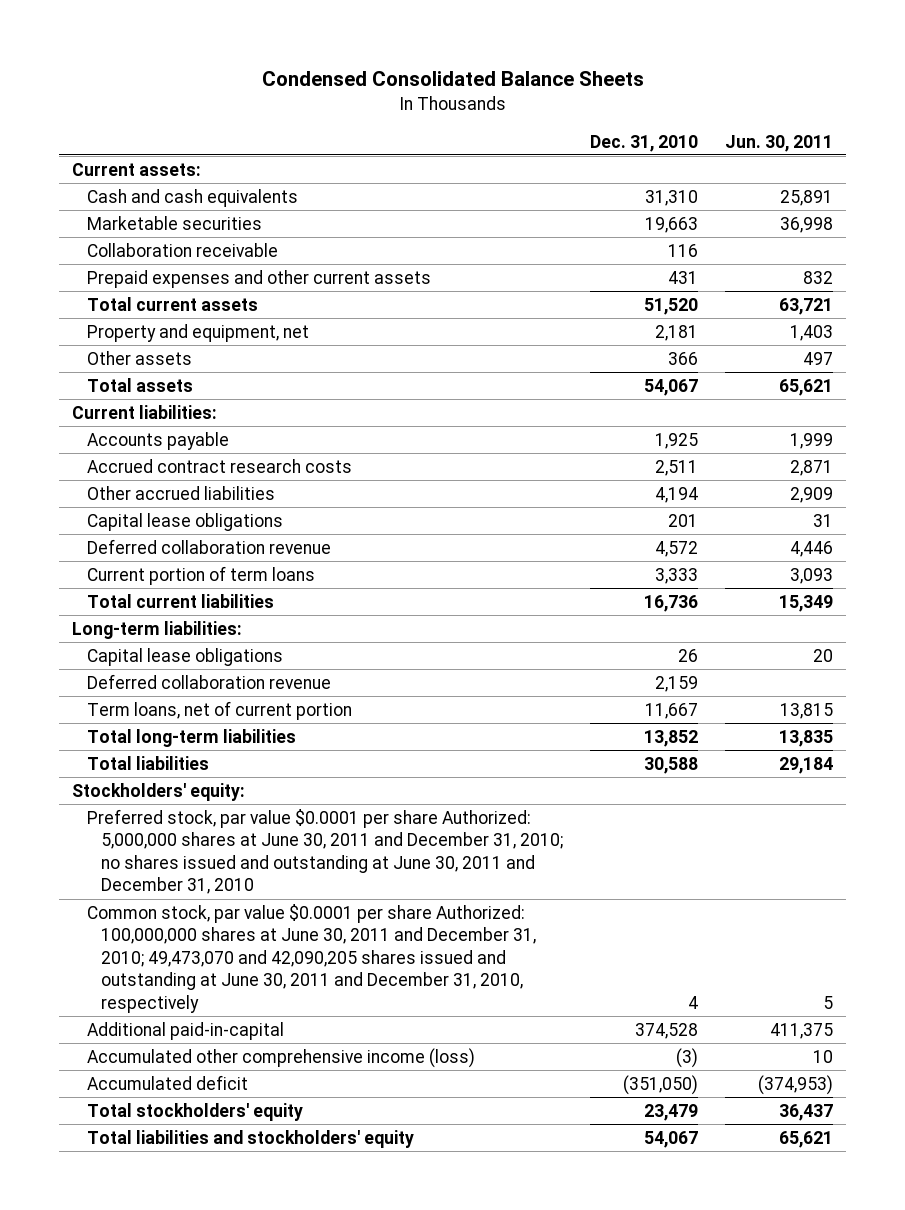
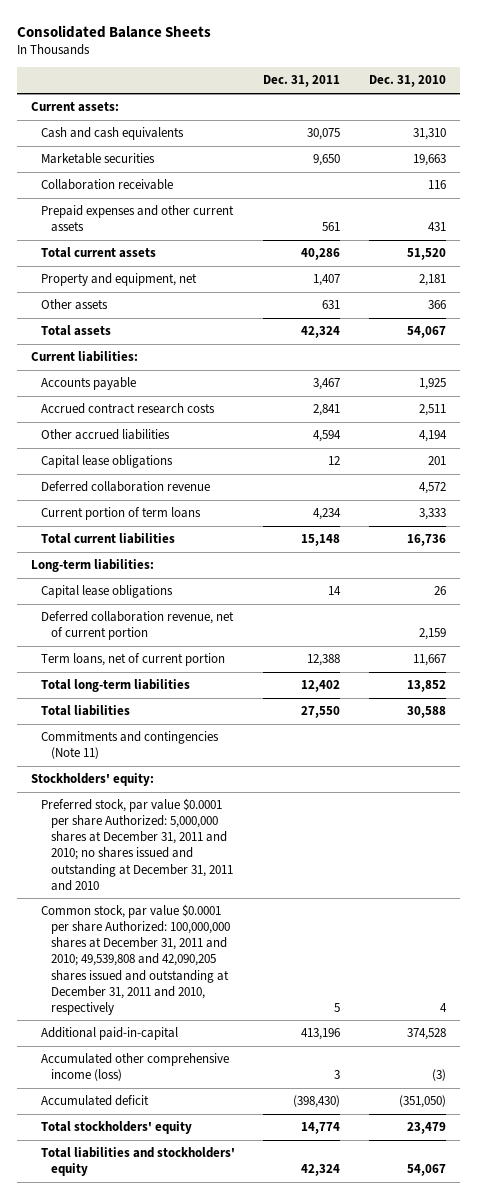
[261,71,644,87] Condensed Consolidated Balance Sheets -> [16,24,211,38] Consolidated Balance Sheets
[724,134,833,152] Jun. 30, 2011 -> none
none -> [263,75,341,88] Dec. 31, 2011
[86,673,331,689] Deferred collaboration revenue -> [40,611,234,641] Deferred collaboration revenue, net of current portion
none -> [40,731,219,760] Commitments and contingencies (Note 11)
[86,808,564,895] Preferred stock, par value $0.0001 per share Authorized: 5,000,000 shares at June 30, 2011 and December 31, 2010; no shares issued and outstanding at June 30, 2011 and December 31, 2010 -> [40,798,233,891] Preferred stock, par value $0.0001 per share Authorized: 5,000,000 shares at December 31, 2011 and 2010; no shares issued and outstanding at December 31, 2011 and 2010
[86,903,537,1013] Common stock, par value $0.0001 per share Authorized: 100,000,000 shares at June 30, 2011 and December 31, 2010; 49,473,070 and 42,090,205 shares issued and outstanding at June 30, 2011 and December 31, 2010, respectively -> [40,904,230,1015] Common stock, par value $0.0001 per share Authorized: 100,000,000 shares at December 31, 2011 and 2010; 49,539,808 and 42,090,205 shares issued and outstanding at December 31, 2011 and 2010, respectively

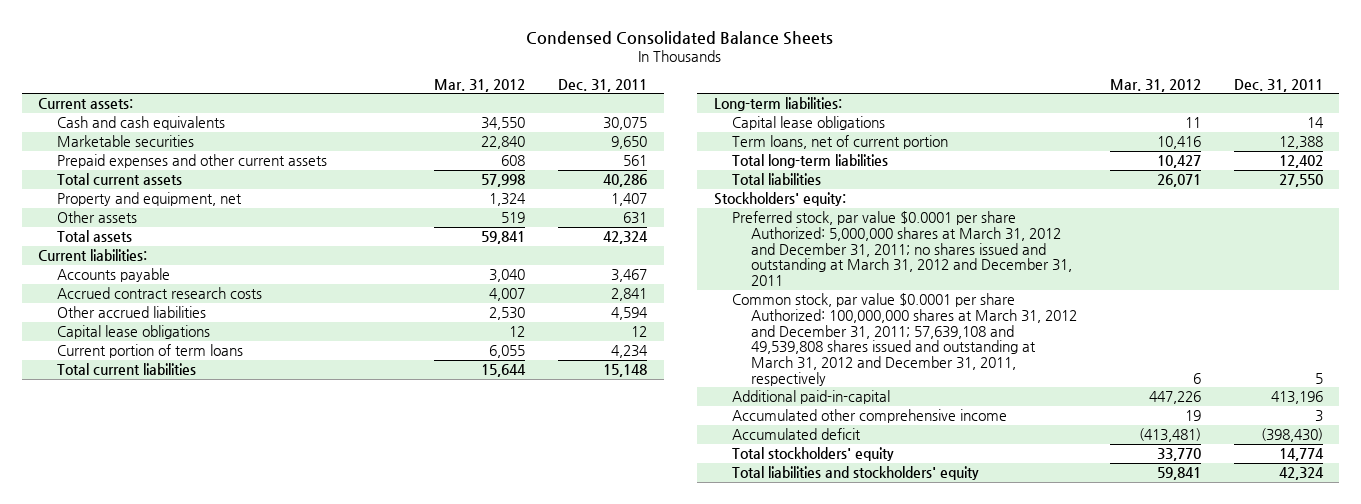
[16,24,211,38] Consolidated Balance Sheets -> [526,30,834,45] Condensed Consolidated Balance Sheets
[368,75,446,88] Dec. 31, 2010 -> none
none -> [434,78,526,92] Mar. 31, 2012
[40,179,173,191] Collaboration receivable -> none
[40,481,210,493] Deferred collaboration revenue -> none
[40,611,234,641] Deferred collaboration revenue, net of current portion -> none
[40,731,219,760] Commitments and contingencies (Note 11) -> none
[40,798,233,891] Preferred stock, par value $0.0001 per share Authorized: 5,000,000 shares at December 31, 2011 and 2010; no shares issued and outstanding at December 31, 2011 and 2010 -> [732,211,1072,286] Preferred stock, par value $0.0001 per share Authorized: 5,000,000 shares at March 31, 2012 and December 31, 2011; no shares issued and outstanding at March 31, 2012 and December 31, 2011
[40,904,230,1015] Common stock, par value $0.0001 per share Authorized: 100,000,000 shares at December 31, 2011 and 2010; 49,539,808 and 42,090,205 shares issued and outstanding at December 31, 2011 and 2010, respectively -> [732,293,1077,386] Common stock, par value $0.0001 per share Authorized: 100,000,000 shares at March 31, 2012 and December 31, 2011; 57,639,108 and 49,539,808 shares issued and outstanding at March 31, 2012 and December 31, 2011, respectively
[40,1053,229,1082] Accumulated other comprehensive income (loss) -> [732,409,1008,424] Accumulated other comprehensive income

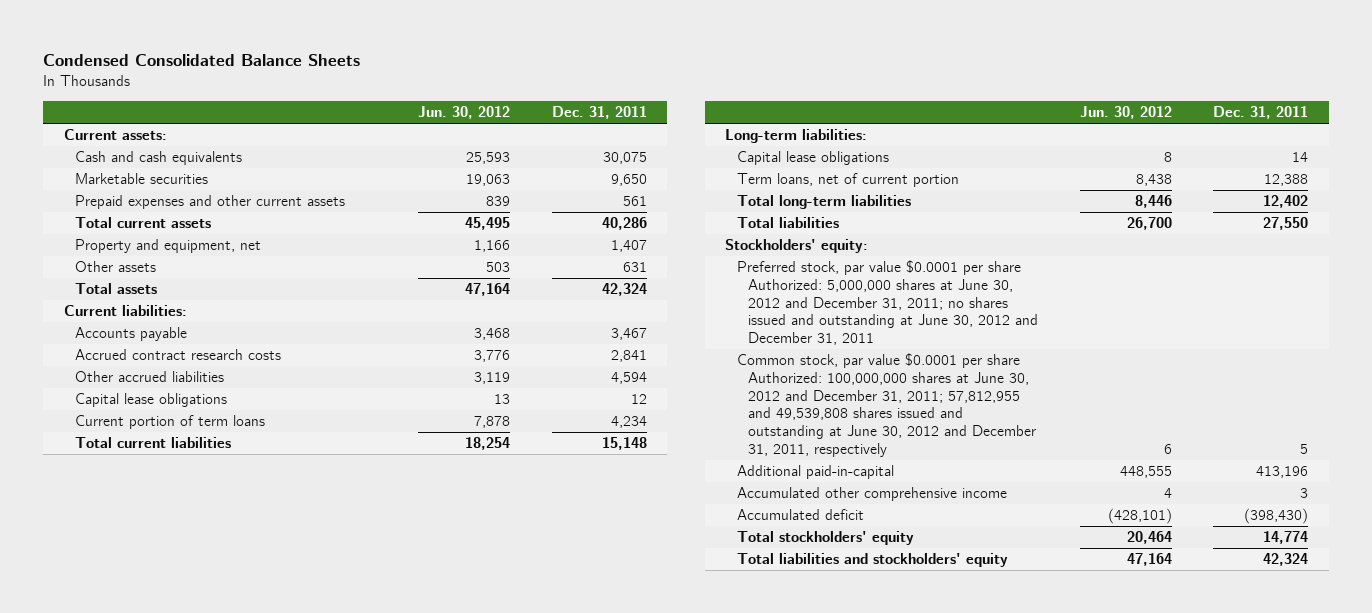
[434,78,526,92] Mar. 31, 2012 -> none
none -> [418,106,511,120] Jun. 30, 2012
[732,211,1072,286] Preferred stock, par value $0.0001 per share Authorized: 5,000,000 shares at March 31, 2012 and December 31, 2011; no shares issued and outstanding at March 31, 2012 and December 31, 2011 -> [736,260,1039,346] Preferred stock, par value $0.0001 per share Authorized: 5,000,000 shares at June 30, 2012 and December 31, 2011; no shares issued and outstanding at June 30, 2012 and December 31, 2011
[732,293,1077,386] Common stock, par value $0.0001 per share Authorized: 100,000,000 shares at March 31, 2012 and December 31, 2011; 57,639,108 and 49,539,808 shares issued and outstanding at March 31, 2012 and December 31, 2011, respectively -> [736,353,1037,457] Common stock, par value $0.0001 per share Authorized: 100,000,000 shares at June 30, 2012 and December 31, 2011; 57,812,955 and 49,539,808 shares issued and outstanding at June 30, 2012 and December 31, 2011, respectively

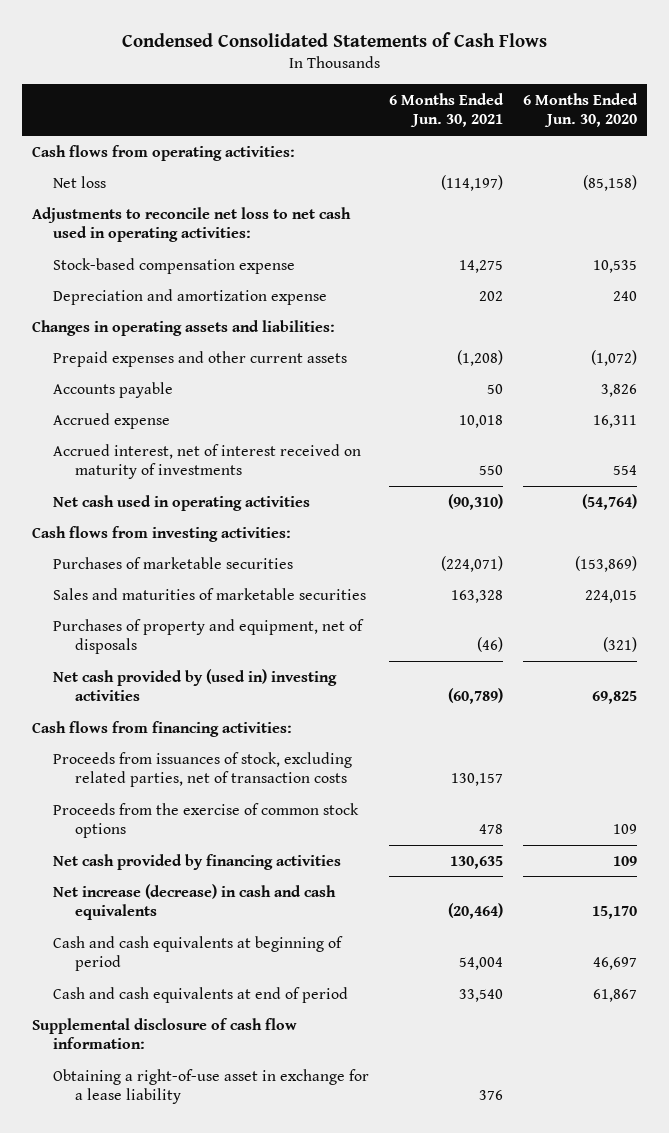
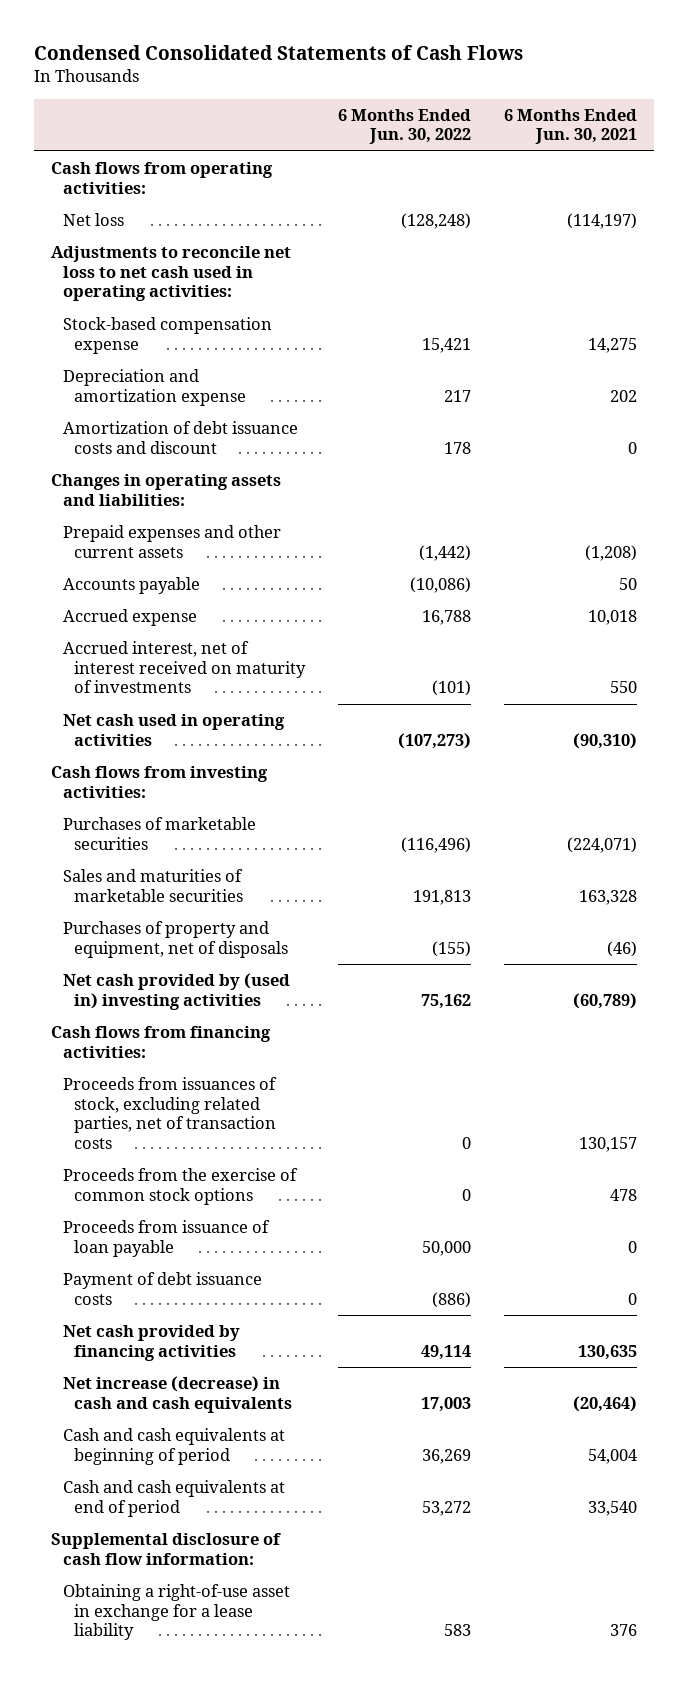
[523,93,639,128] 6 Months Ended Jun. 30, 2020 -> none
none -> [338,108,472,145] 6 Months Ended Jun. 30, 2022
none -> [62,421,298,454] Amortization of debt issuance costs and discount
none -> [62,1220,270,1257] Proceeds from issuance of loan payable
none -> [62,1272,262,1305] Payment of debt issuance costs

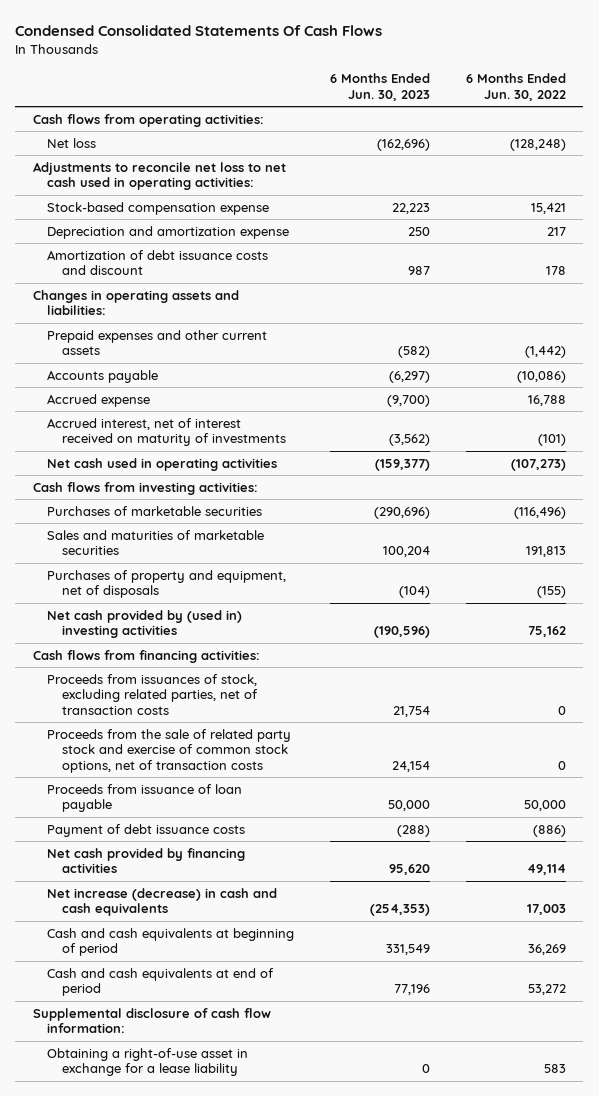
[34,44,524,60] Condensed Consolidated Statements of Cash Flows -> [15,24,383,36] Condensed Consolidated Statements Of Cash Flows
[504,108,638,145] 6 Months Ended Jun. 30, 2021 -> none
none -> [329,73,430,102] 6 Months Ended Jun. 30, 2023
[62,1168,298,1205] Proceeds from the exercise of common stock options -> [47,728,292,773] Proceeds from the sale of related party stock and exercise of common stock options, net of transaction costs

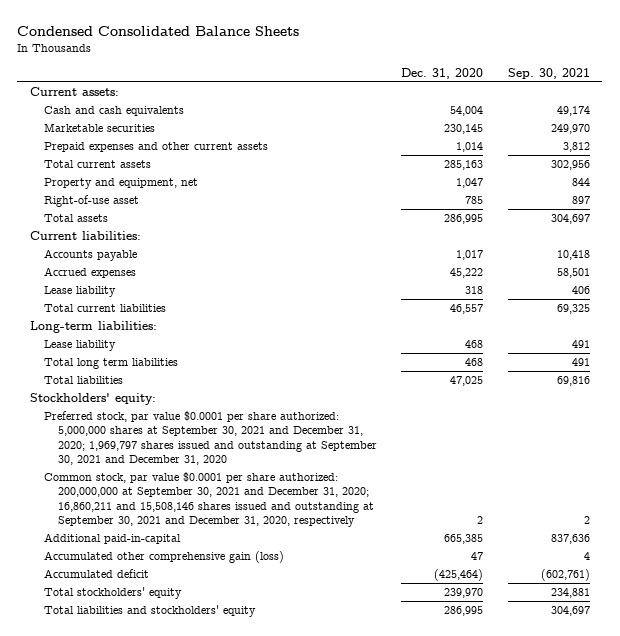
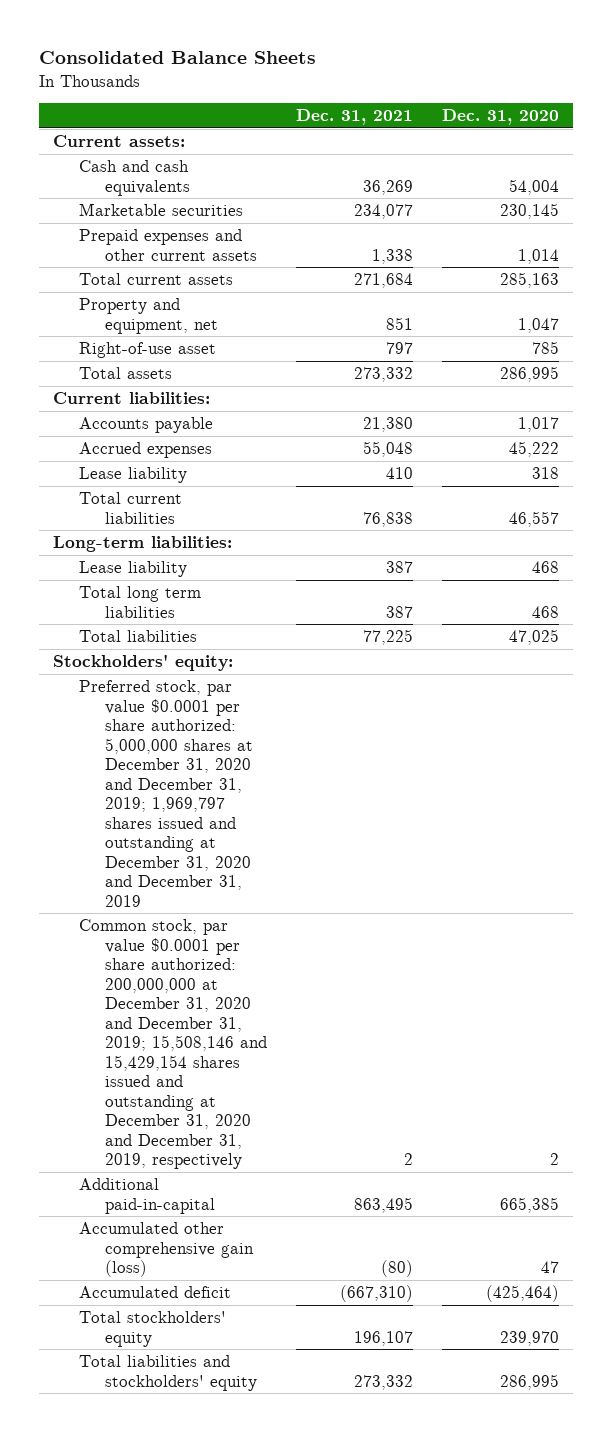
[17,25,300,36] Condensed Consolidated Balance Sheets -> [39,51,317,65] Consolidated Balance Sheets
[507,68,590,80] Sep. 30, 2021 -> none
none -> [296,108,414,125] Dec. 31, 2021
[43,411,377,466] Preferred stock, par value $0.0001 per share authorized: 5,000,000 shares at September 30, 2021 and December 31, 2020; 1,969,797 shares issued and outstanding at September 30, 2021 and December 31, 2020 -> [79,680,254,907] Preferred stock, par value $0.0001 per share authorized: 5,000,000 shares at December 31, 2020 and December 31, 2019; 1,969,797 shares issued and outstanding at December 31, 2020 and December 31, 2019
[43,472,374,528] Common stock, par value $0.0001 per share authorized: 200,000,000 at September 30, 2021 and December 31, 2020; 16,860,211 and 15,508,146 shares issued and outstanding at September 30, 2021 and December 31, 2020, respectively -> [79,919,268,1170] Common stock, par value $0.0001 per share authorized: 200,000,000 at December 31, 2020 and December 31, 2019; 15,508,146 and 15,429,154 shares issued and outstanding at December 31, 2020 and December 31, 2019, respectively

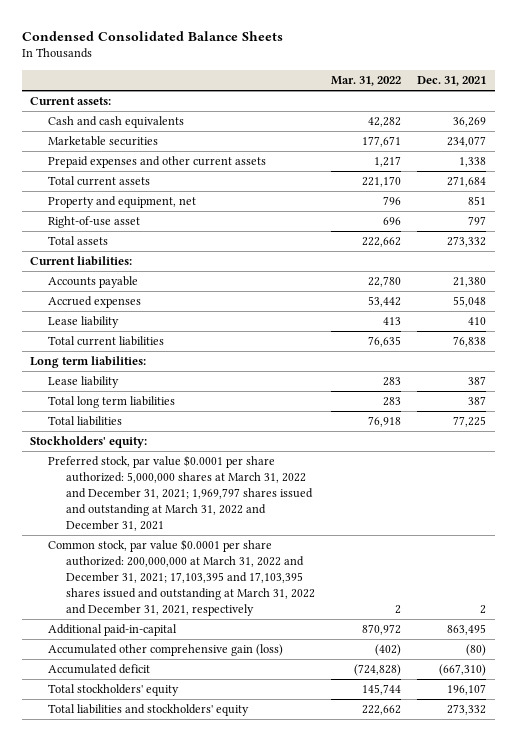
[39,51,317,65] Consolidated Balance Sheets -> [21,30,283,41] Condensed Consolidated Balance Sheets
[441,108,559,125] Dec. 31, 2020 -> none
none -> [331,76,402,87] Mar. 31, 2022
[53,536,233,553] Long-term liabilities: -> [29,356,146,369] Long term liabilities:
[79,680,254,907] Preferred stock, par value $0.0001 per share authorized: 5,000,000 shares at December 31, 2020 and December 31, 2019; 1,969,797 shares issued and outstanding at December 31, 2020 and December 31, 2019 -> [47,455,313,532] Preferred stock, par value $0.0001 per share authorized: 5,000,000 shares at March 31, 2022 and December 31, 2021; 1,969,797 shares issued and outstanding at March 31, 2022 and December 31, 2021
[79,919,268,1170] Common stock, par value $0.0001 per share authorized: 200,000,000 at December 31, 2020 and December 31, 2019; 15,508,146 and 15,429,154 shares issued and outstanding at December 31, 2020 and December 31, 2019, respectively -> [47,539,315,617] Common stock, par value $0.0001 per share authorized: 200,000,000 at March 31, 2022 and December 31, 2021; 17,103,395 and 17,103,395 shares issued and outstanding at March 31, 2022 and December 31, 2021, respectively

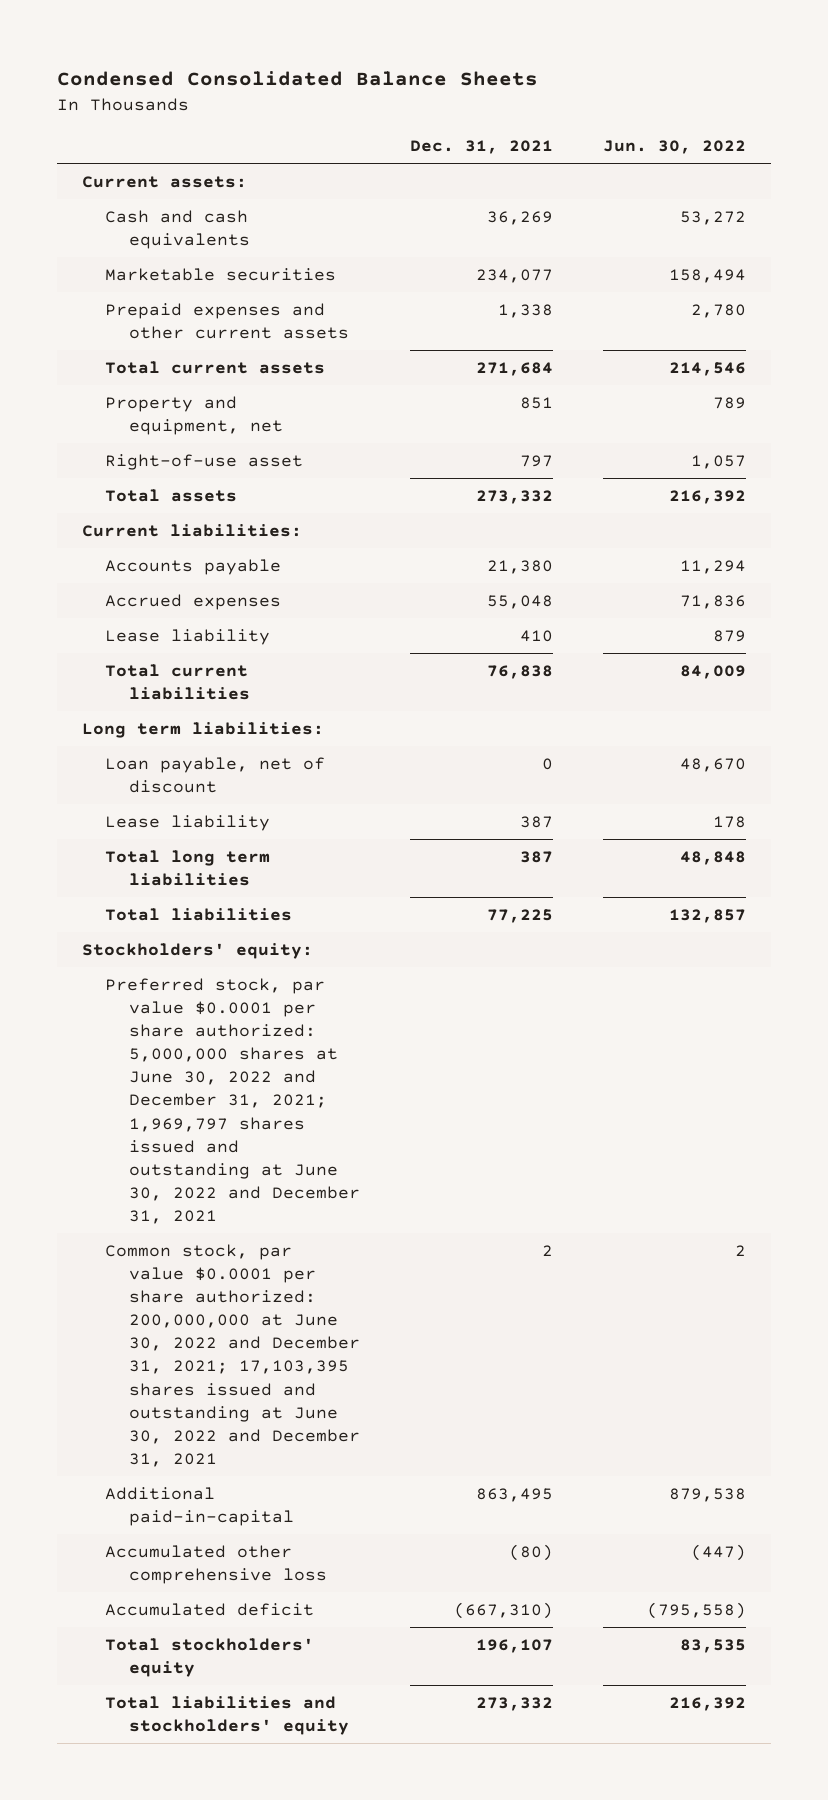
[331,76,402,87] Mar. 31, 2022 -> none
none -> [603,139,747,154] Jun. 30, 2022
none -> [105,756,326,794] Loan payable, net of discount
[47,455,313,532] Preferred stock, par value $0.0001 per share authorized: 5,000,000 shares at March 31, 2022 and December 31, 2021; 1,969,797 shares issued and outstanding at March 31, 2022 and December 31, 2021 -> [105,977,360,1224] Preferred stock, par value $0.0001 per share authorized: 5,000,000 shares at June 30, 2022 and December 31, 2021; 1,969,797 shares issued and outstanding at June 30, 2022 and December 31, 2021
[47,539,315,617] Common stock, par value $0.0001 per share authorized: 200,000,000 at March 31, 2022 and December 31, 2021; 17,103,395 and 17,103,395 shares issued and outstanding at March 31, 2022 and December 31, 2021, respectively -> [105,1243,360,1467] Common stock, par value $0.0001 per share authorized: 200,000,000 at June 30, 2022 and December 31, 2021; 17,103,395 shares issued and outstanding at June 30, 2022 and December 31, 2021
[47,644,283,657] Accumulated other comprehensive gain (loss) -> [105,1544,327,1585] Accumulated other comprehensive loss

